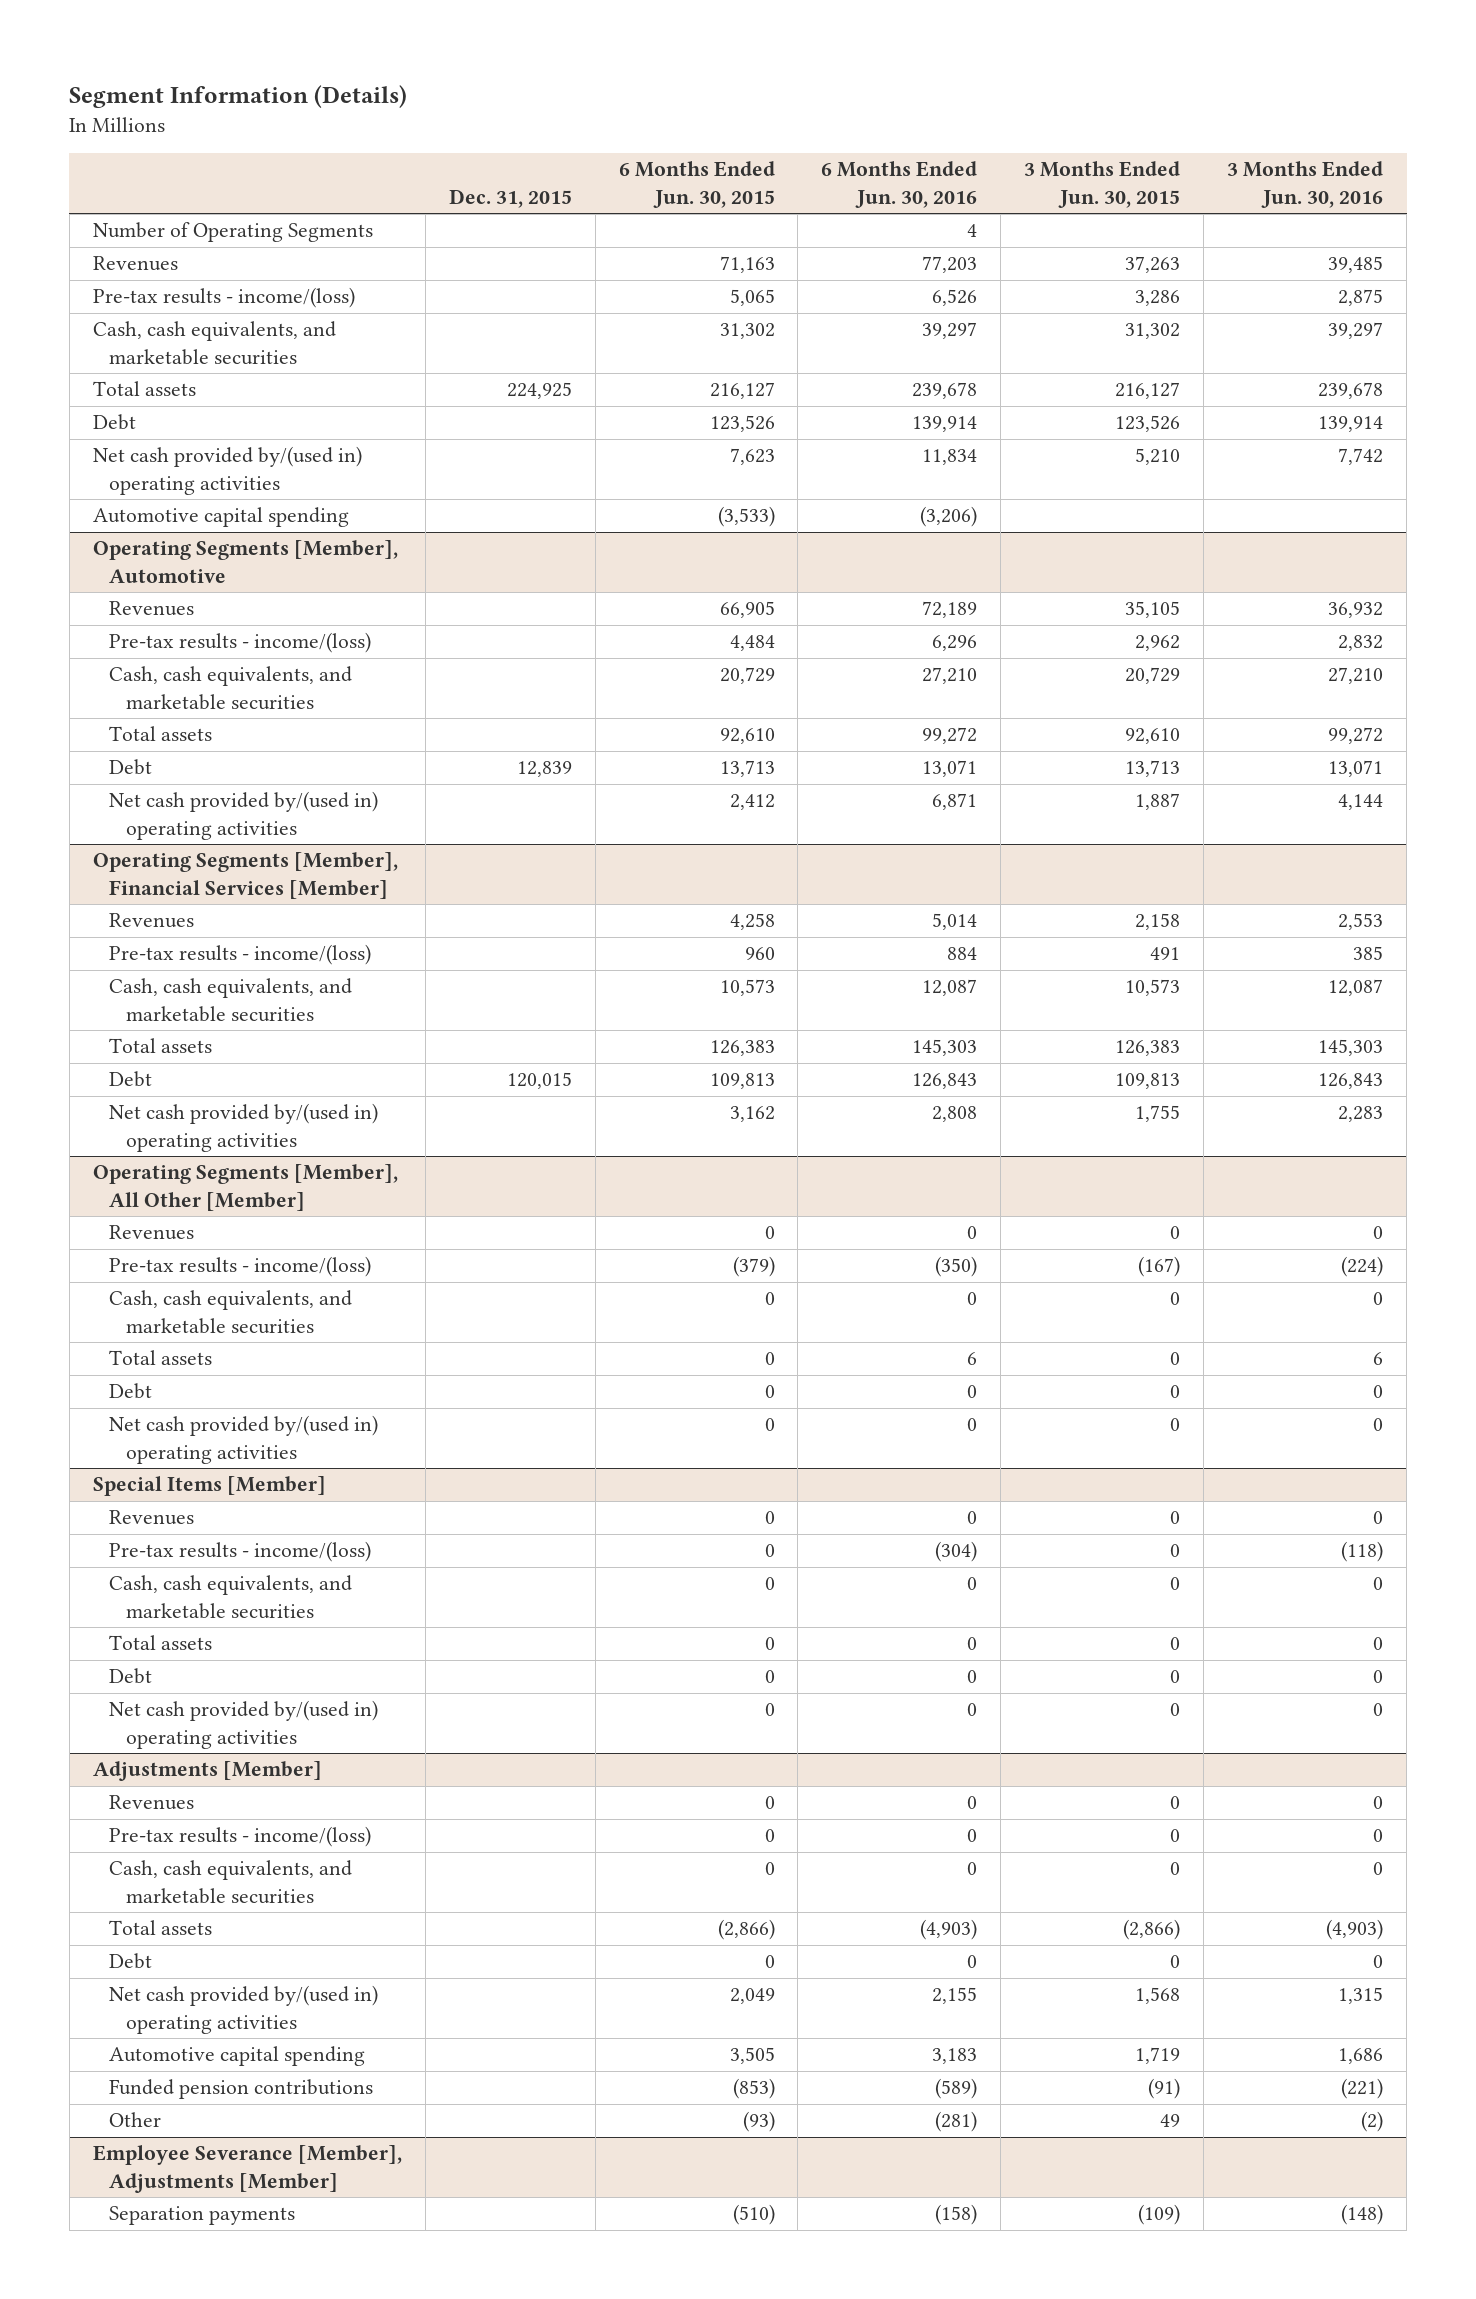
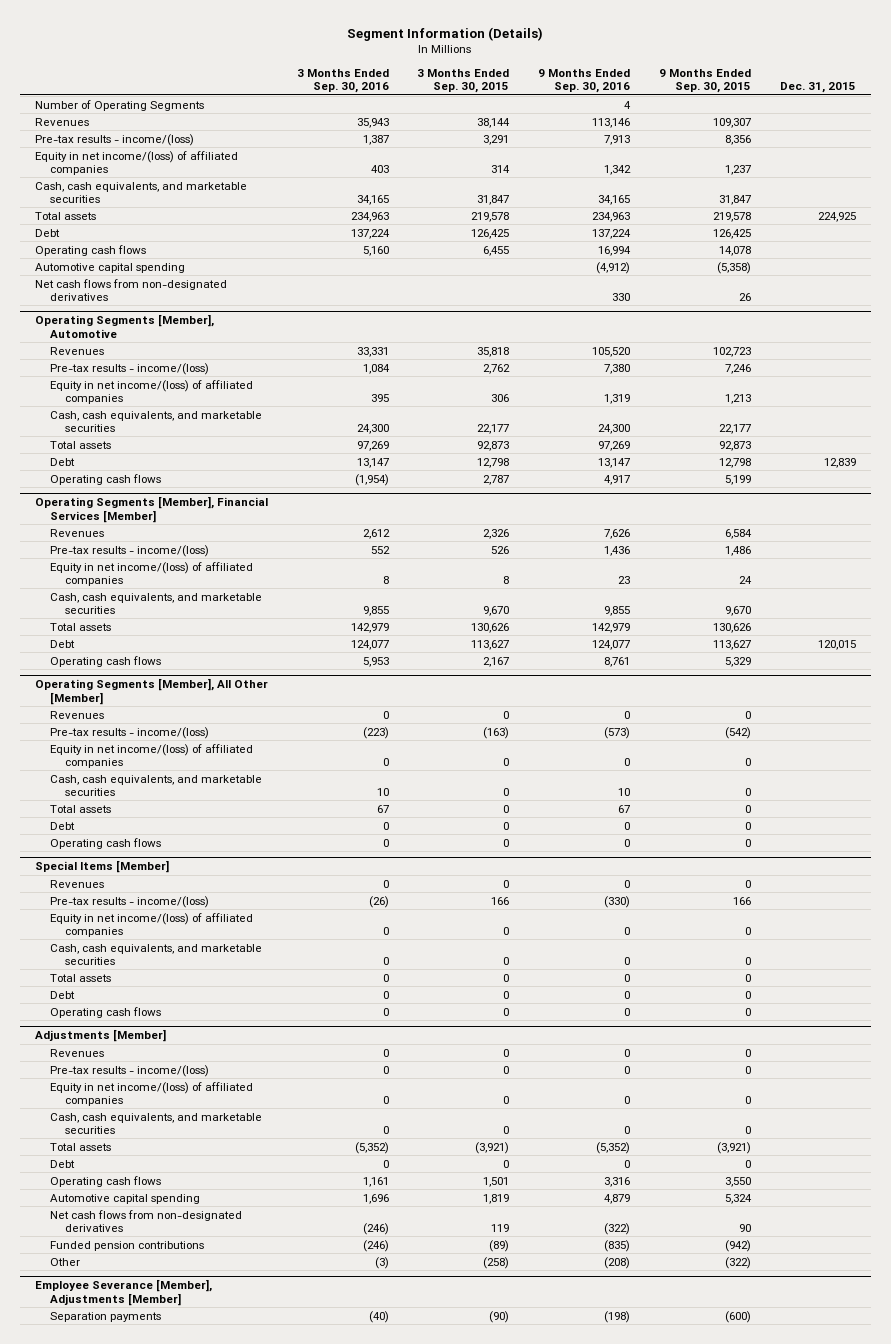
[618,161,775,208] 6 Months Ended Jun. 30, 2015 -> none
[821,161,978,208] 6 Months Ended Jun. 30, 2016 -> none
[1024,161,1181,208] 3 Months Ended Jun. 30, 2015 -> none
[1227,161,1384,208] 3 Months Ended Jun. 30, 2016 -> none
none -> [296,69,389,94] 3 Months Ended Sep. 30, 2016
none -> [417,69,510,94] 3 Months Ended Sep. 30, 2015
none -> [538,69,631,94] 9 Months Ended Sep. 30, 2016
none -> [659,69,752,94] 9 Months Ended Sep. 30, 2015
none -> [34,150,238,175] Equity in net income/(loss) of affiliated companies
[92,446,362,495] Net cash provided by/(used in) operating activities -> [34,244,146,256] Operating cash flows
none -> [34,278,227,301] Net cash flows from non-designated derivatives
none -> [49,379,253,404] Equity in net income/(loss) of affiliated companies
[109,791,379,840] Net cash provided by/(used in) operating activities -> [49,473,161,485] Operating cash flows
none -> [49,561,253,586] Equity in net income/(loss) of affiliated companies
[109,1103,379,1152] Net cash provided by/(used in) operating activities -> [49,655,161,667] Operating cash flows
none -> [49,743,253,768] Equity in net income/(loss) of affiliated companies
[109,1415,379,1464] Net cash provided by/(used in) operating activities -> [49,837,161,849] Operating cash flows
none -> [49,912,253,937] Equity in net income/(loss) of affiliated companies
[109,1700,379,1749] Net cash provided by/(used in) operating activities -> [49,1006,161,1018] Operating cash flows
none -> [49,1081,253,1106] Equity in net income/(loss) of affiliated companies
[109,1985,379,2034] Net cash provided by/(used in) operating activities -> [49,1175,161,1187] Operating cash flows
none -> [49,1209,242,1232] Net cash flows from non-designated derivatives

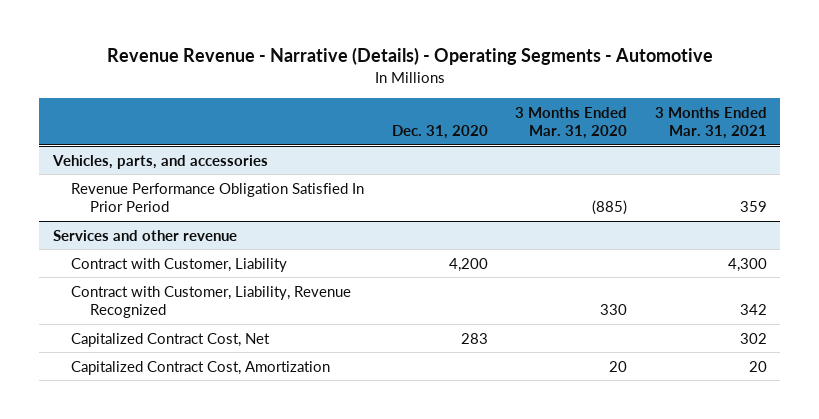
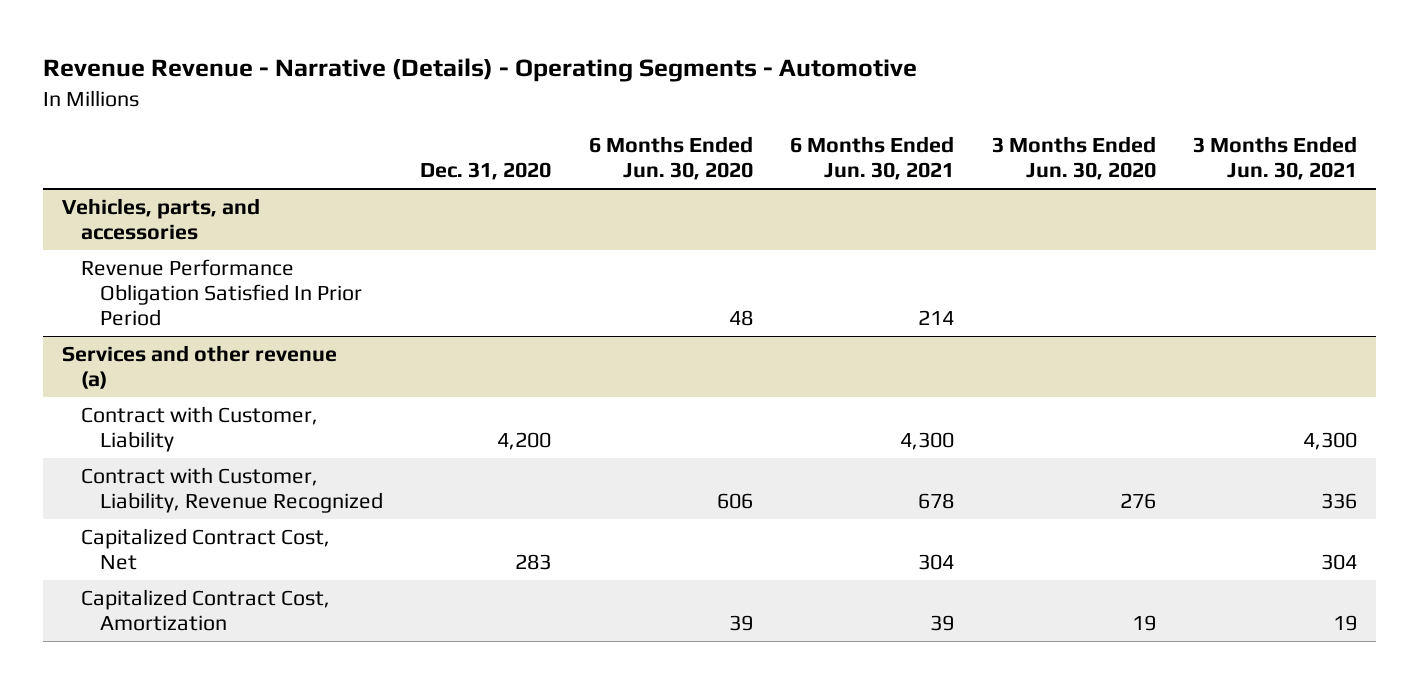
[515,106,628,140] 3 Months Ended Mar. 31, 2020 -> none
[654,106,767,140] 3 Months Ended Mar. 31, 2021 -> none
none -> [588,136,753,181] 6 Months Ended Jun. 30, 2020
none -> [790,136,955,181] 6 Months Ended Jun. 30, 2021
none -> [991,136,1156,181] 3 Months Ended Jun. 30, 2020
none -> [1193,136,1358,181] 3 Months Ended Jun. 30, 2021
[52,229,237,241] Services and other revenue -> [61,344,337,390] Services and other revenue (a)

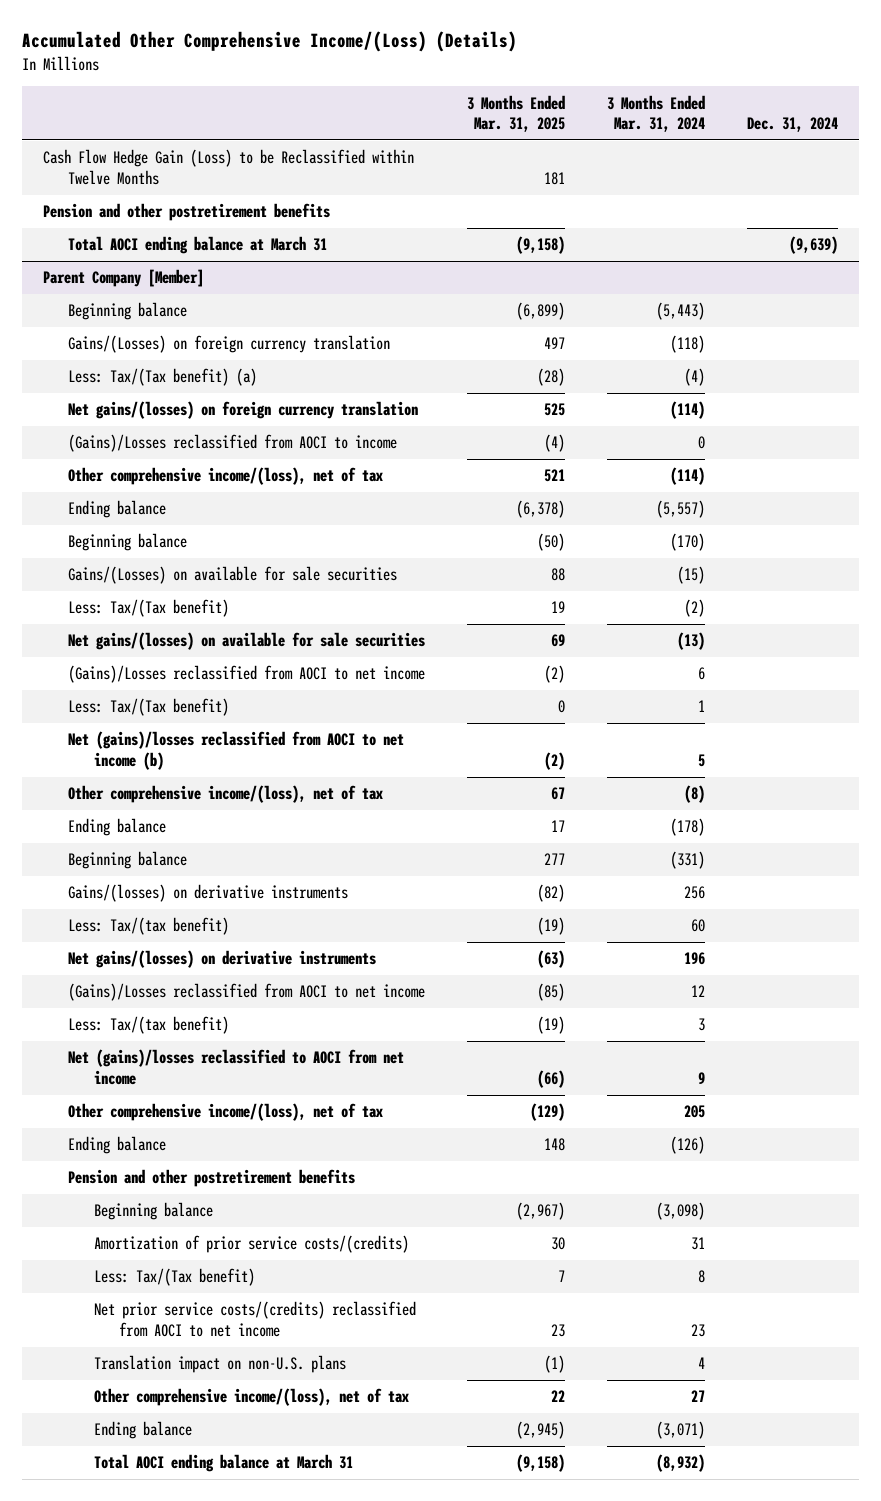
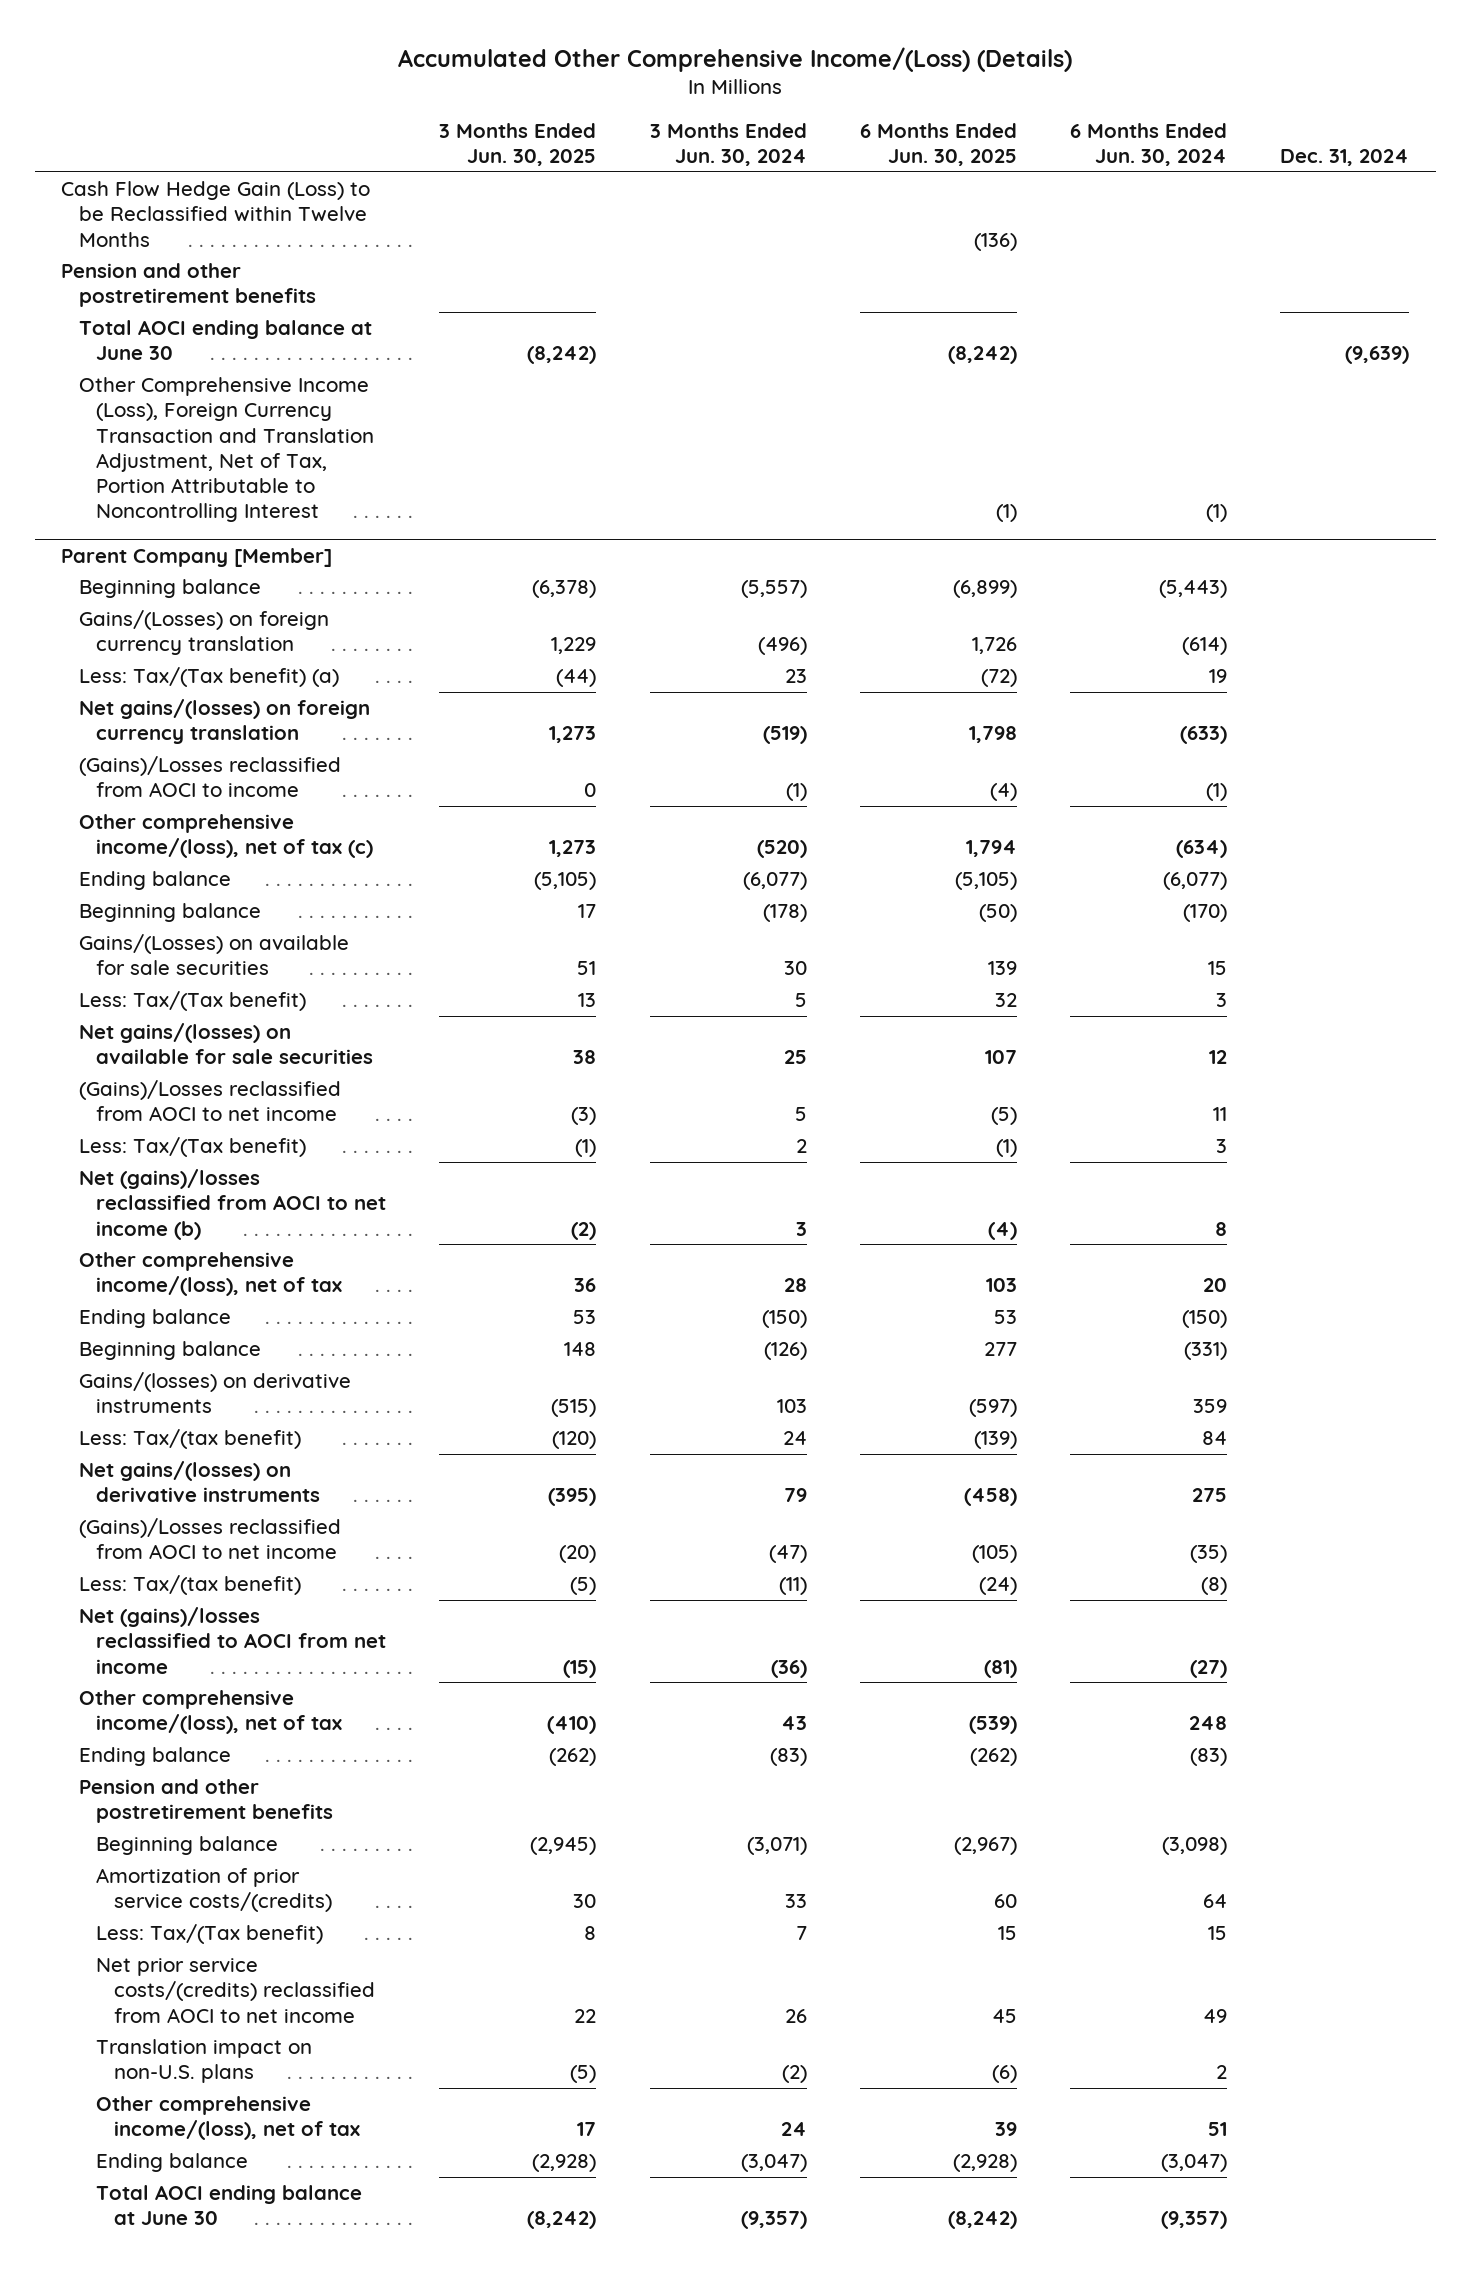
[467,94,566,132] 3 Months Ended Mar. 31, 2025 -> none
[607,94,706,132] 3 Months Ended Mar. 31, 2024 -> none
none -> [439,122,597,167] 3 Months Ended Jun. 30, 2025
none -> [649,122,807,167] 3 Months Ended Jun. 30, 2024
none -> [859,122,1017,167] 6 Months Ended Jun. 30, 2025
none -> [1069,122,1227,167] 6 Months Ended Jun. 30, 2024
[68,236,328,255] Total AOCI ending balance at March 31 -> [78,320,372,361] Total AOCI ending balance at June 30
none -> [78,377,375,523] Other Comprehensive Income (Loss), Foreign Currency Transaction and Translation Adjustment, Net of Tax, Portion Attributable to Noncontrolling Interest
[68,467,384,486] Other comprehensive income/(loss), net of tax -> [78,814,374,859] Other comprehensive income/(loss), net of tax (c)
[93,1454,353,1473] Total AOCI ending balance at March 31 -> [96,2185,363,2226] Total AOCI ending balance at June 30

